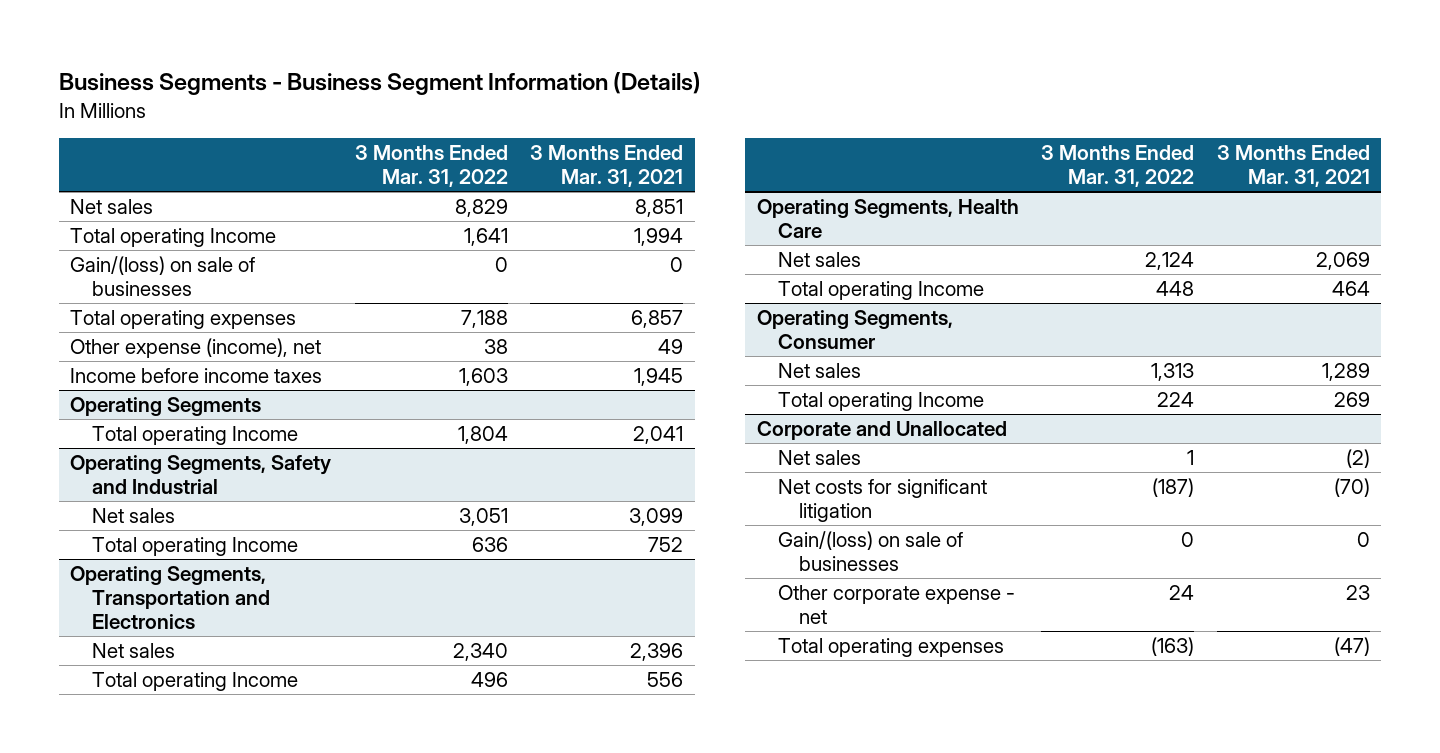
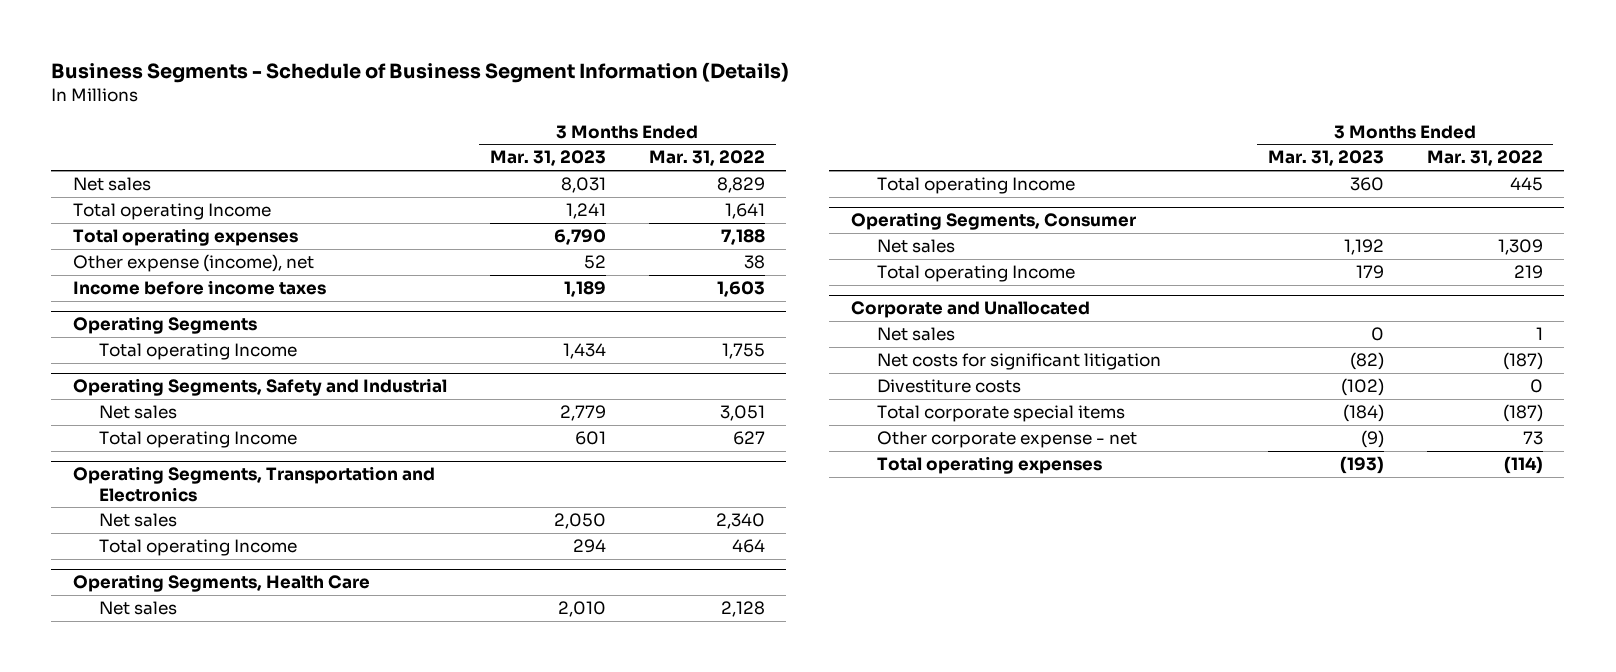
[58,72,701,96] Business Segments - Business Segment Information (Details) -> [51,62,790,84] Business Segments - Schedule of Business Segment Information (Details)
[530,145,684,188] 3 Months Ended Mar. 31, 2021 -> none
none -> [489,150,606,167] Mar. 31, 2023
[70,255,256,296] Gain/(loss) on sale of businesses -> none
[457,425,508,444] 1,804 -> [721,343,765,360] 1,755
[471,536,508,552] 636 -> [732,431,765,446] 627
[470,671,508,687] 496 -> [731,539,765,554] 464
[1145,251,1195,270] 2,124 -> [720,601,765,618] 2,128
[1156,280,1195,296] 448 -> [1509,177,1543,192] 445
[1151,362,1195,381] 1,313 -> [1497,239,1543,256] 1,309
[1157,391,1195,407] 224 -> [1513,265,1543,280] 219
[778,530,964,571] Gain/(loss) on sale of businesses -> none
none -> [877,379,1022,394] Divestiture costs
none -> [877,405,1126,423] Total corporate special items
[1169,584,1195,600] 24 -> [1522,431,1543,446] 73
[1151,636,1195,656] (163) -> [1503,456,1543,475] (114)

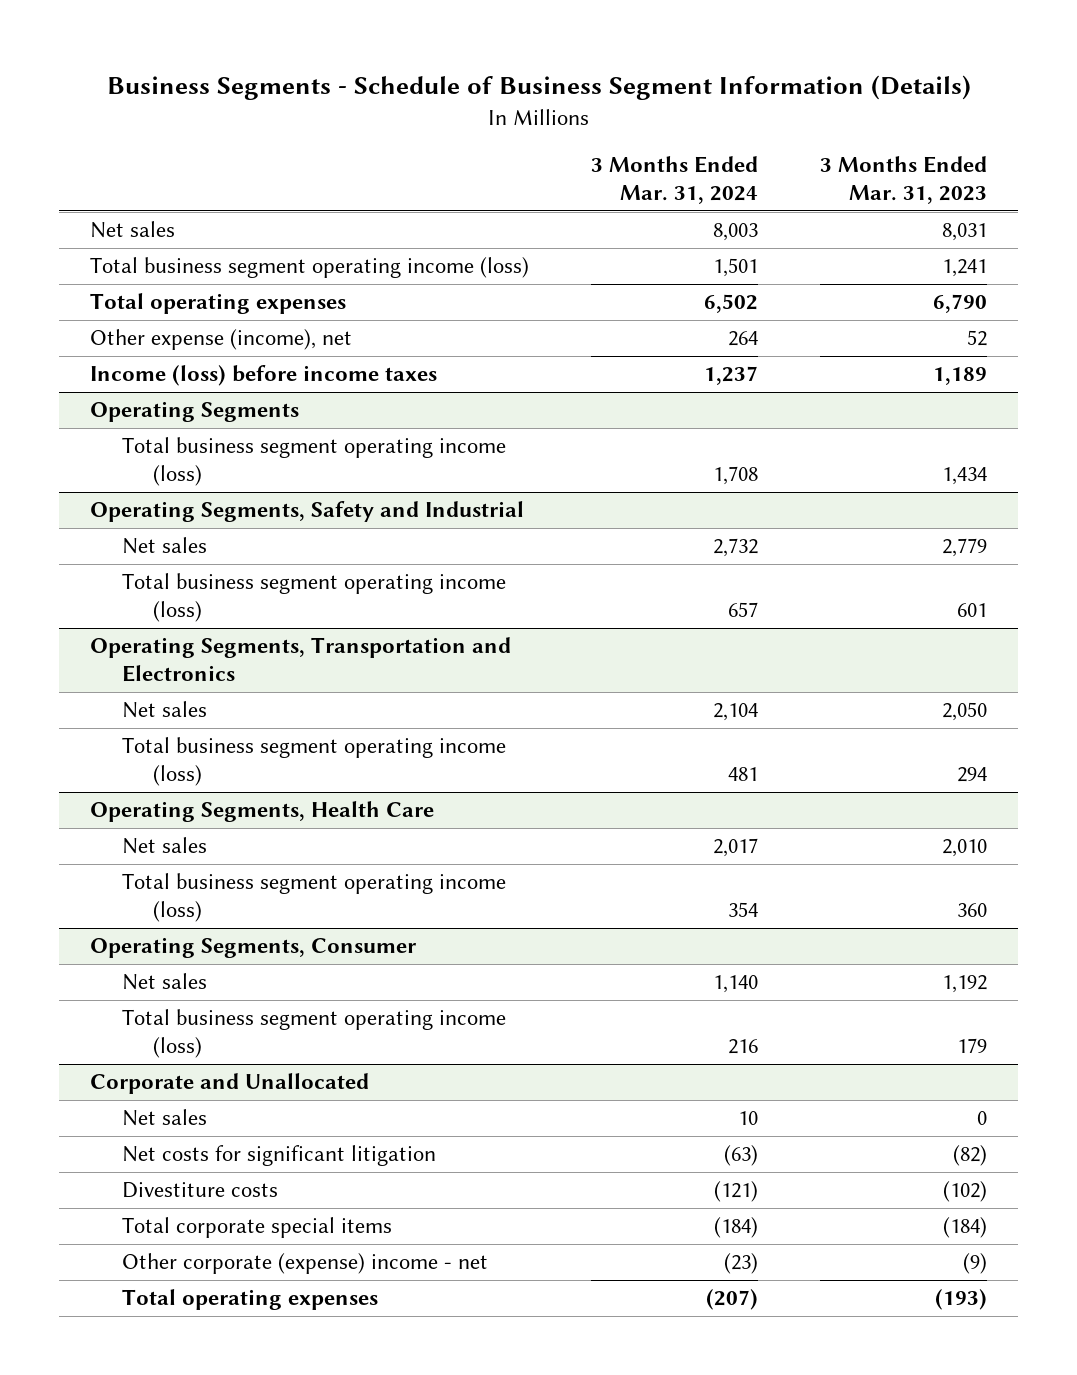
[648,150,765,167] Mar. 31, 2022 -> none
none -> [591,156,759,204] 3 Months Ended Mar. 31, 2024
[72,203,271,221] Total operating Income -> [90,257,530,279] Total business segment operating income (loss)
[72,280,326,296] Income before income taxes -> [90,365,438,387] Income (loss) before income taxes
[99,343,298,361] Total operating Income -> [121,437,506,486] Total business segment operating income (loss)
[99,431,298,449] Total operating Income -> [121,573,506,622] Total business segment operating income (loss)
[99,539,298,557] Total operating Income -> [121,737,506,786] Total business segment operating income (loss)
[877,177,1076,195] Total operating Income -> [121,873,506,922] Total business segment operating income (loss)
[877,265,1076,283] Total operating Income -> [121,1009,506,1058] Total business segment operating income (loss)
[877,431,1138,449] Other corporate expense - net -> [121,1253,488,1275] Other corporate (expense) income - net

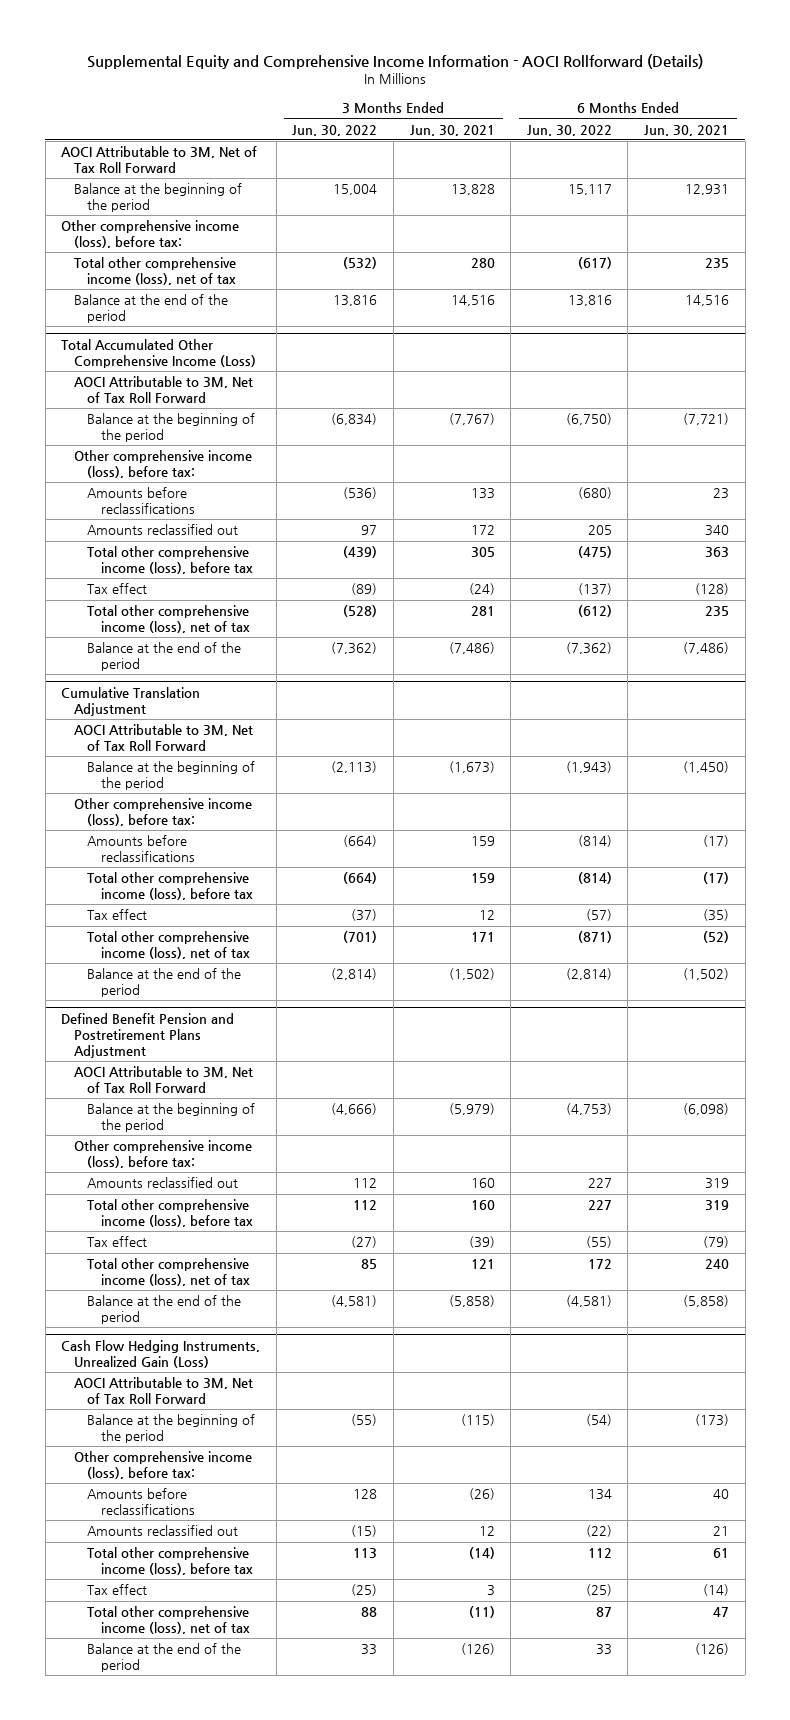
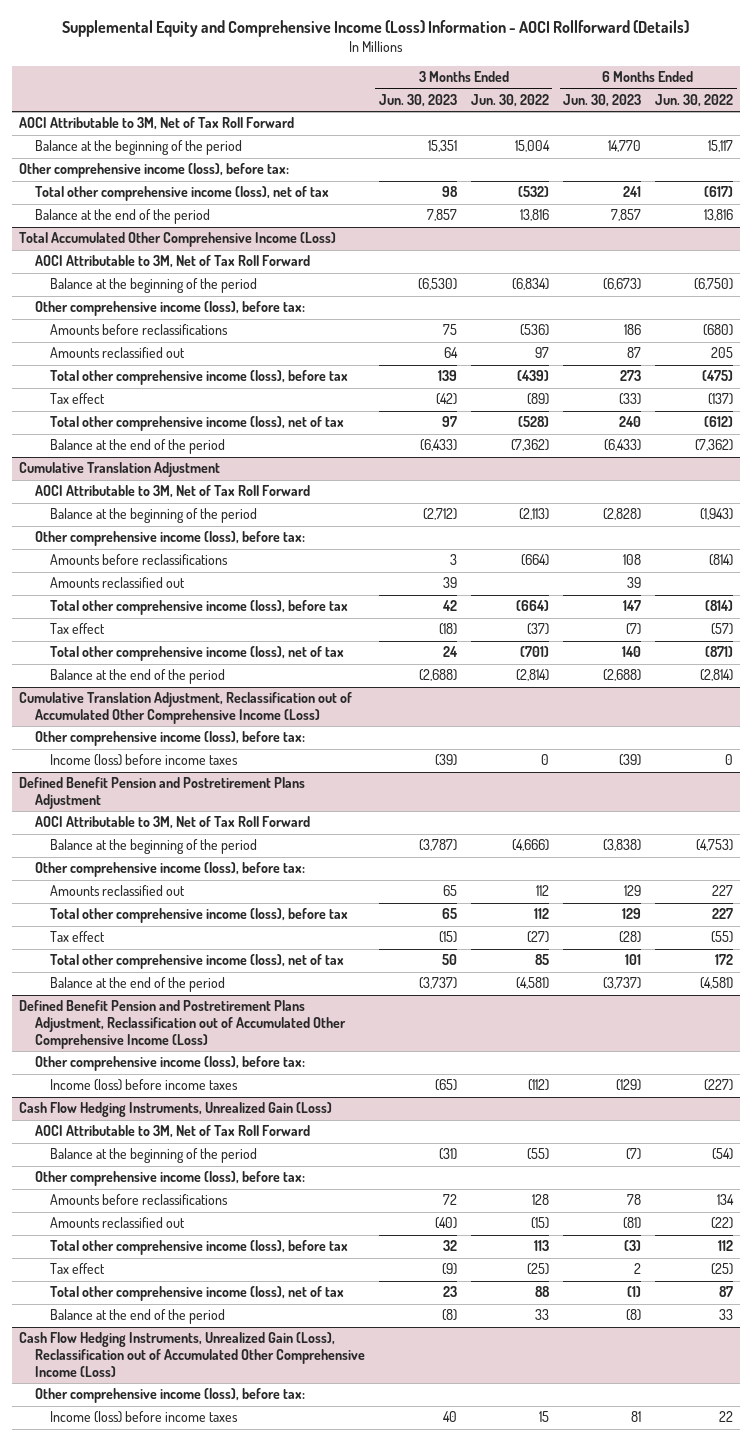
[87,53,704,69] Supplemental Equity and Comprehensive Income Information - AOCI Rollforward (Details) -> [62,20,690,38] Supplemental Equity and Comprehensive Income (Loss) Information - AOCI Rollforward (Details)
[409,124,495,136] Jun. 30, 2021 -> none
[643,124,729,136] Jun. 30, 2021 -> none
none -> [378,93,457,107] Jun. 30, 2023
none -> [563,93,642,107] Jun. 30, 2023
none -> [50,577,186,589] Amounts reclassified out
none -> [18,692,352,725] Cumulative Translation Adjustment, Reclassification out of Accumulated Other Comprehensive Income (Loss)
none -> [34,731,305,747] Other comprehensive income (loss), before tax:
none -> [50,754,239,767] Income (loss) before income taxes
none -> [18,1000,346,1049] Defined Benefit Pension and Postretirement Plans Adjustment, Reclassification out of Accumulated Other Comprehensive Income (Loss)
none -> [34,1056,305,1072] Other comprehensive income (loss), before tax:
none -> [50,1079,239,1092] Income (loss) before income taxes
none -> [18,1332,365,1377] Cash Flow Hedging Instruments, Unrealized Gain (Loss), Reclassification out of Accumulated Other Comprehensive Income (Loss)
none -> [34,1388,305,1404] Other comprehensive income (loss), before tax:
none -> [50,1411,239,1424] Income (loss) before income taxes

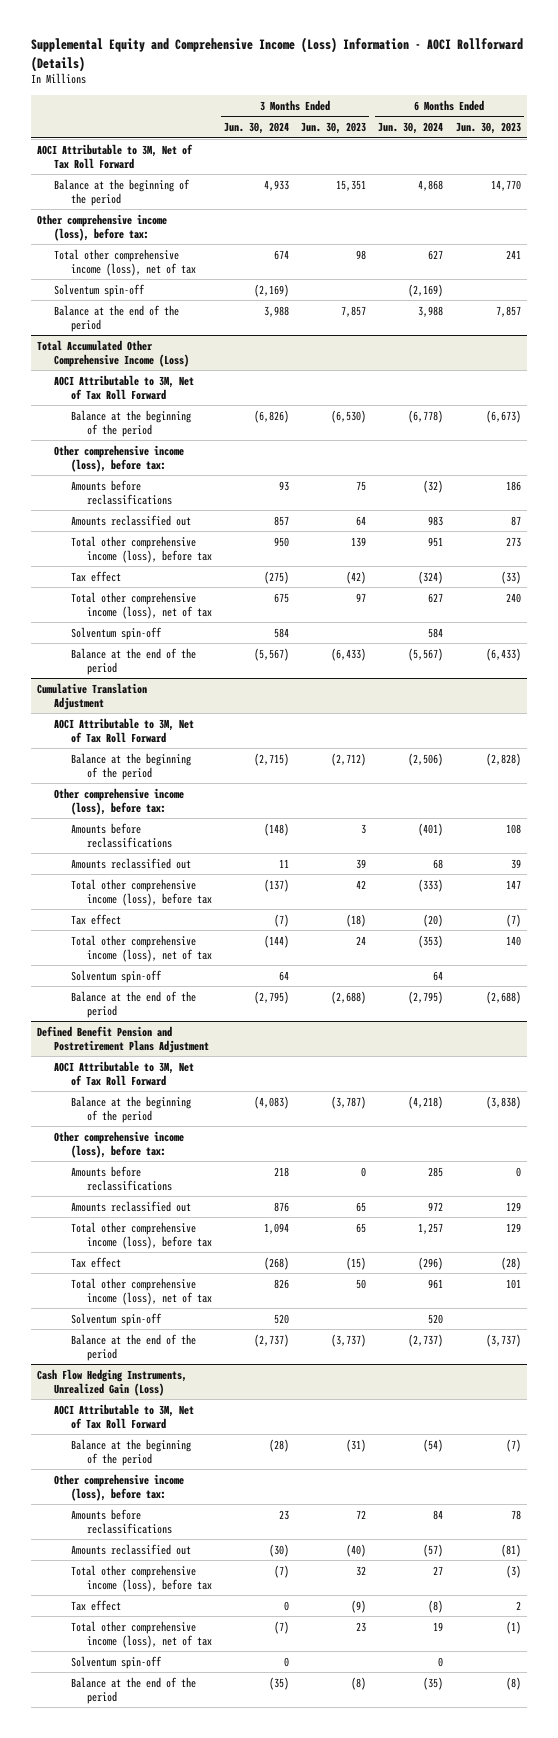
[470,93,549,107] Jun. 30, 2022 -> none
[655,93,734,107] Jun. 30, 2022 -> none
none -> [224,121,290,134] Jun. 30, 2024
none -> [378,121,444,134] Jun. 30, 2024
none -> [53,283,145,297] Solventum spin-off
none -> [70,626,162,640] Solventum spin-off
none -> [70,969,162,983] Solventum spin-off
[18,692,352,725] Cumulative Translation Adjustment, Reclassification out of Accumulated Other Comprehensive Income (Loss) -> none
[34,731,305,747] Other comprehensive income (loss), before tax: -> none
[50,754,239,767] Income (loss) before income taxes -> none
none -> [70,1165,173,1191] Amounts before reclassifications
none -> [70,1312,162,1326] Solventum spin-off
[18,1000,346,1049] Defined Benefit Pension and Postretirement Plans Adjustment, Reclassification out of Accumulated Other Comprehensive Income (Loss) -> none
[34,1056,305,1072] Other comprehensive income (loss), before tax: -> none
[50,1079,239,1092] Income (loss) before income taxes -> none
none -> [70,1655,162,1669] Solventum spin-off
[18,1332,365,1377] Cash Flow Hedging Instruments, Unrealized Gain (Loss), Reclassification out of Accumulated Other Comprehensive Income (Loss) -> none
[34,1388,305,1404] Other comprehensive income (loss), before tax: -> none
[50,1411,239,1424] Income (loss) before income taxes -> none

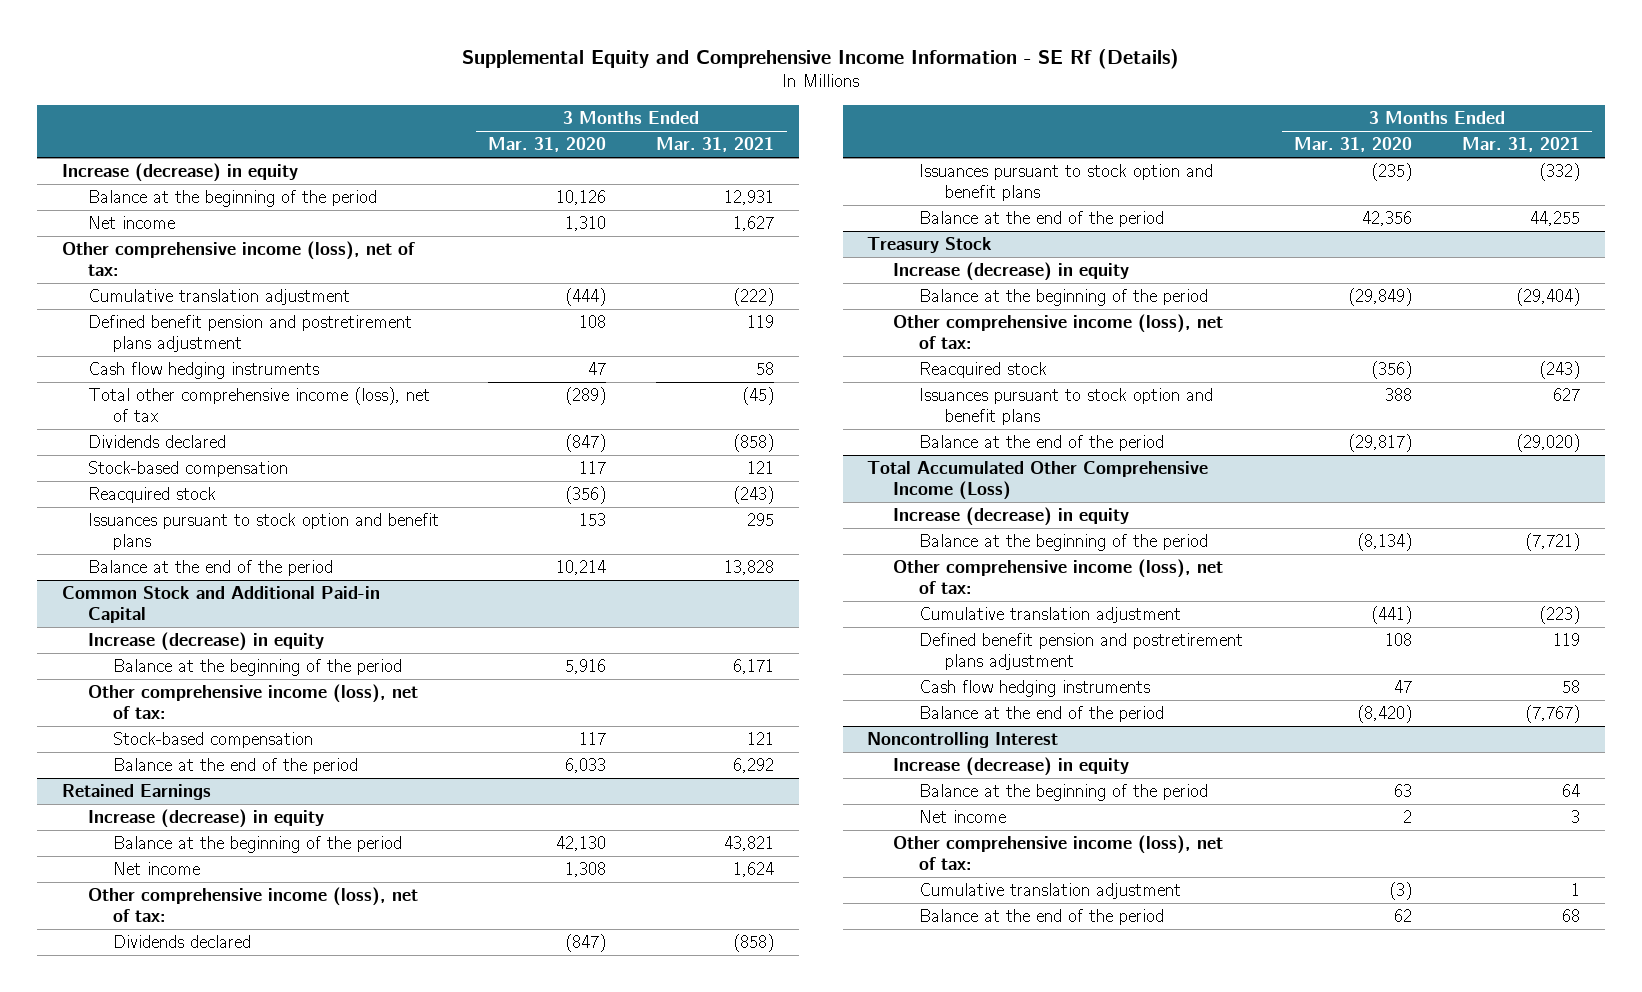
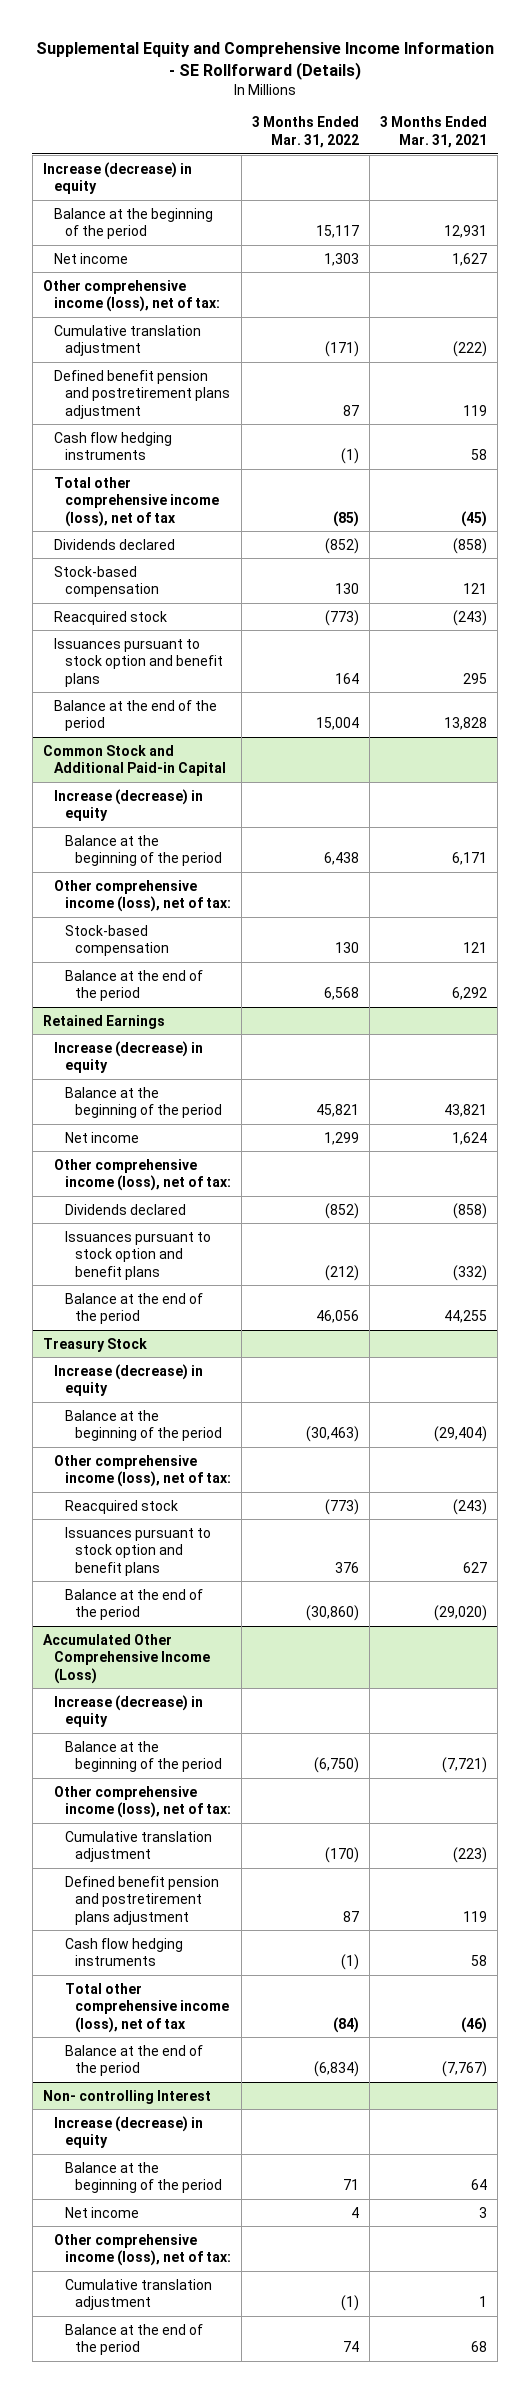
[461,48,1179,69] Supplemental Equity and Comprehensive Income Information - SE Rf (Details) -> [36,42,495,80] Supplemental Equity and Comprehensive Income Information - SE Rollforward (Details)
[488,137,607,153] Mar. 31, 2020 -> none
none -> [251,116,359,148] 3 Months Ended Mar. 31, 2022
[867,461,1209,500] Total Accumulated Other Comprehensive Income (Loss) -> [43,1633,210,1684] Accumulated Other Comprehensive Income (Loss)
none -> [64,1982,230,2033] Total other comprehensive income (loss), net of tax
[867,732,1059,749] Noncontrolling Interest -> [43,2089,212,2104] Non- controlling Interest

